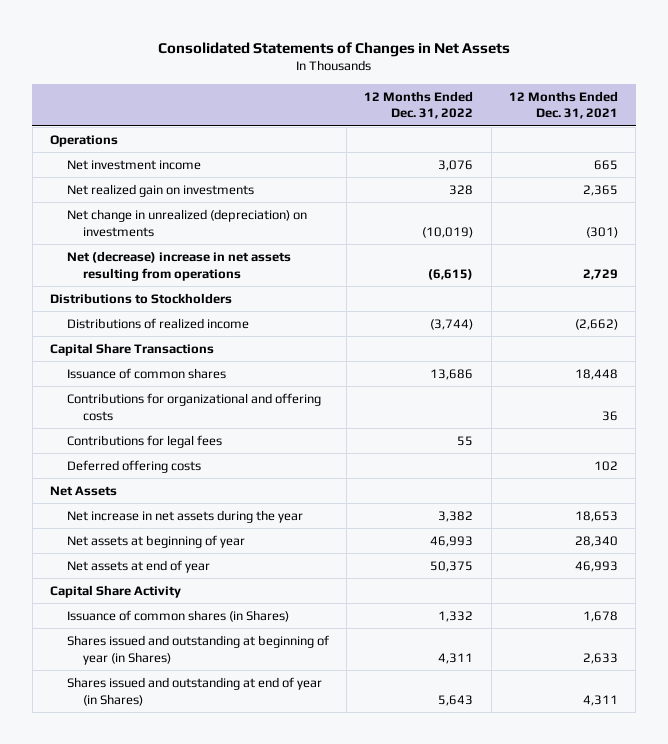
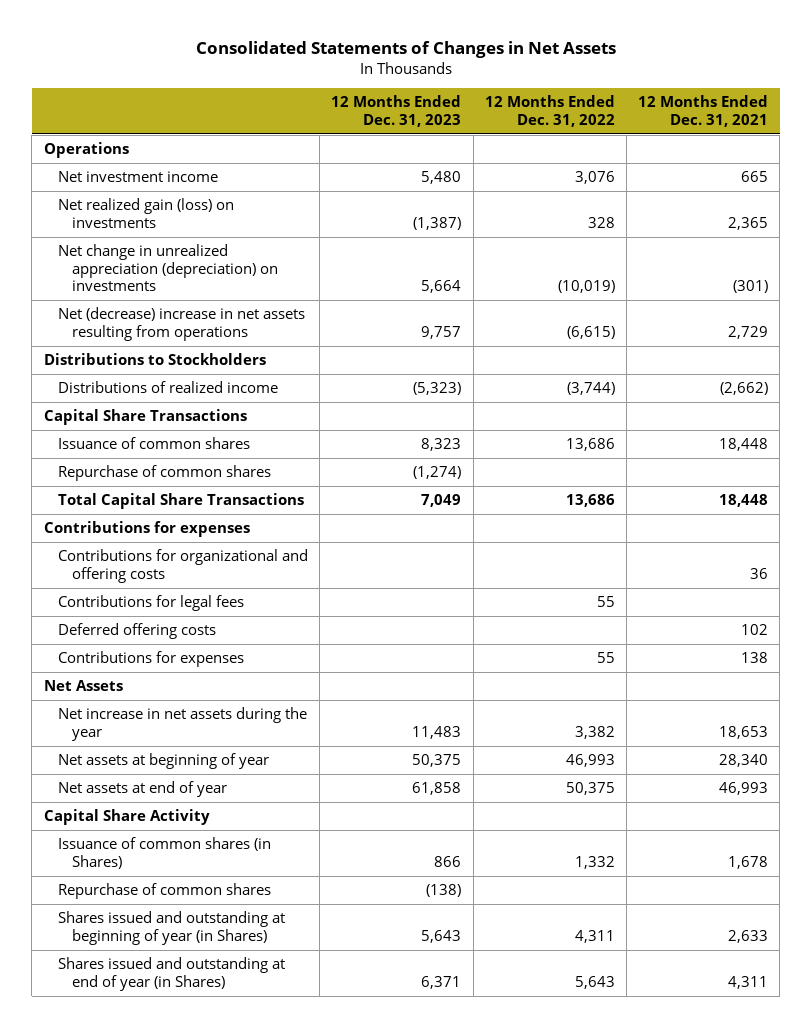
none -> [331,95,462,127] 12 Months Ended Dec. 31, 2023
[66,183,254,197] Net realized gain on investments -> [58,198,235,228] Net realized gain (loss) on investments
[66,208,307,237] Net change in unrealized (depreciation) on investments -> [58,244,279,292] Net change in unrealized appreciation (depreciation) on investments
none -> [58,465,272,482] Repurchase of common shares
none -> [58,493,305,510] Total Capital Share Transactions
none -> [43,521,250,538] Contributions for expenses
none -> [58,651,245,668] Contributions for expenses
none -> [58,883,272,900] Repurchase of common shares

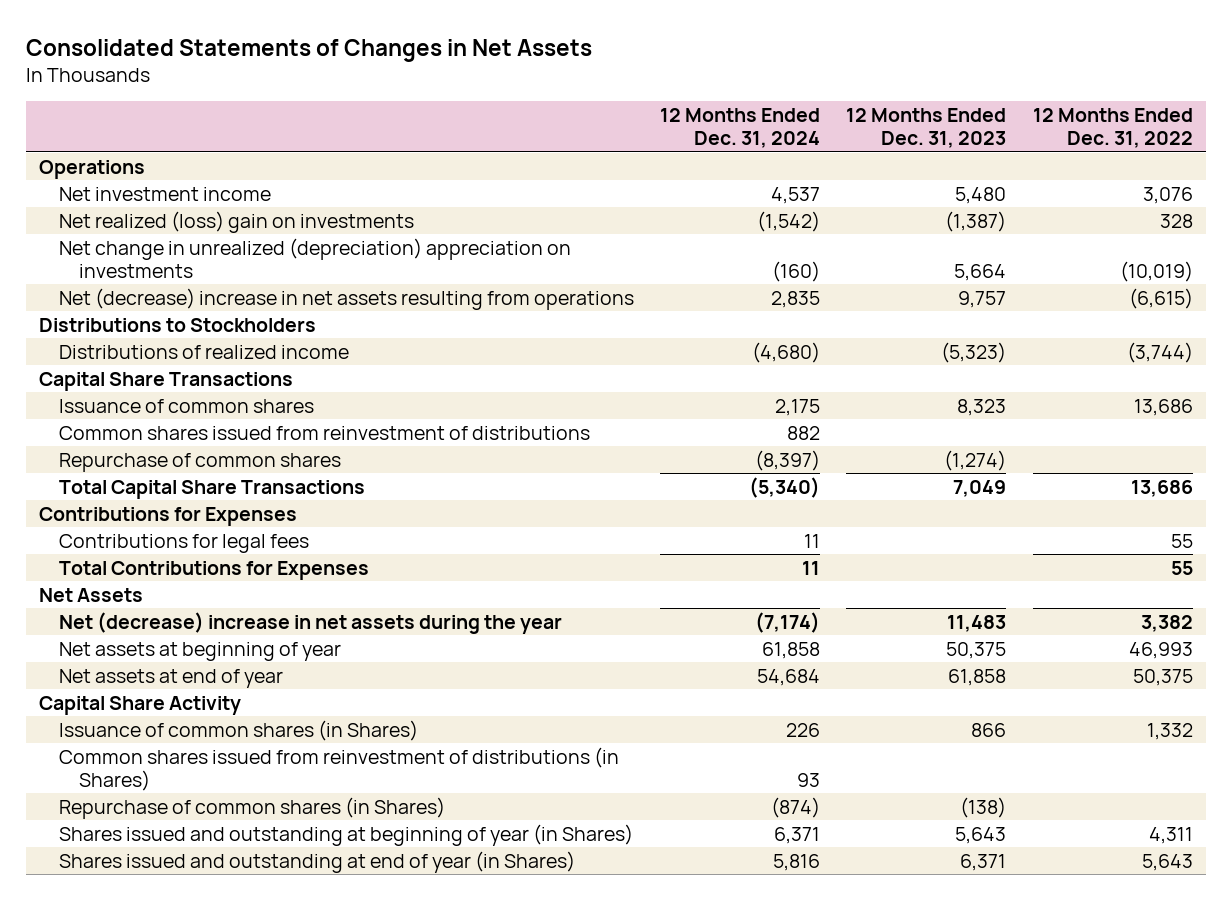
[638,95,769,127] 12 Months Ended Dec. 31, 2021 -> none
none -> [660,108,821,148] 12 Months Ended Dec. 31, 2024
[58,198,235,228] Net realized gain (loss) on investments -> [58,210,414,233] Net realized (loss) gain on investments
[58,244,279,292] Net change in unrealized appreciation (depreciation) on investments -> [58,237,571,278] Net change in unrealized (depreciation) appreciation on investments
none -> [58,425,590,440] Common shares issued from reinvestment of distributions
[58,549,309,583] Contributions for organizational and offering costs -> none
[43,521,250,538] Contributions for expenses -> [38,506,297,526] Contributions for Expenses
[58,623,217,640] Deferred offering costs -> none
[58,651,245,668] Contributions for expenses -> [58,560,369,580] Total Contributions for Expenses
[58,707,308,741] Net increase in net assets during the year -> [58,611,562,634] Net (decrease) increase in net assets during the year
none -> [58,746,619,791] Common shares issued from reinvestment of distributions (in Shares)
[58,883,272,900] Repurchase of common shares -> [58,796,445,819] Repurchase of common shares (in Shares)

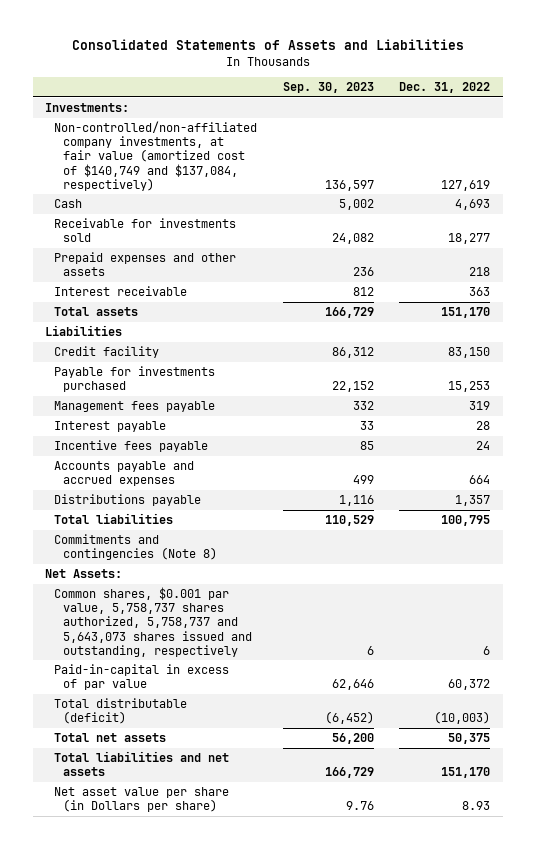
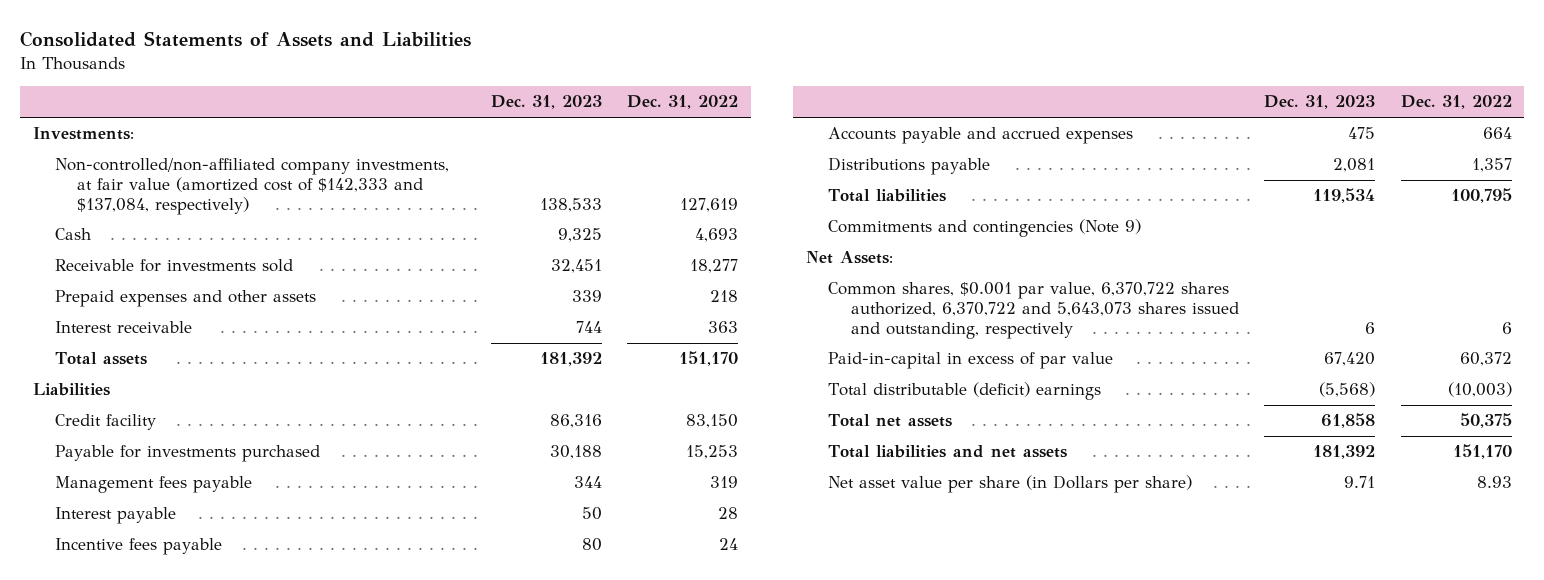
[282,82,374,94] Sep. 30, 2023 -> none
none -> [490,95,602,110] Dec. 31, 2023
[54,121,258,191] Non-controlled/non-affiliated company investments, at fair value (amortized cost of $140,749 and $137,084, respectively) -> [54,158,449,215] Non-controlled/non-affiliated company investments, at fair value (amortized cost of $142,333 and $137,084, respectively)
[54,534,218,561] Commitments and contingencies (Note 8) -> [828,219,1142,238] Commitments and contingencies (Note 9)
[54,587,253,657] Common shares, $0.001 par value, 5,758,737 shares authorized, 5,758,737 and 5,643,073 shares issued and outstanding, respectively -> [828,282,1239,339] Common shares, $0.001 par value, 6,370,722 shares authorized, 6,370,722 and 5,643,073 shares issued and outstanding, respectively
[54,698,188,725] Total distributable (deficit) -> [828,382,1102,401] Total distributable (deficit) earnings

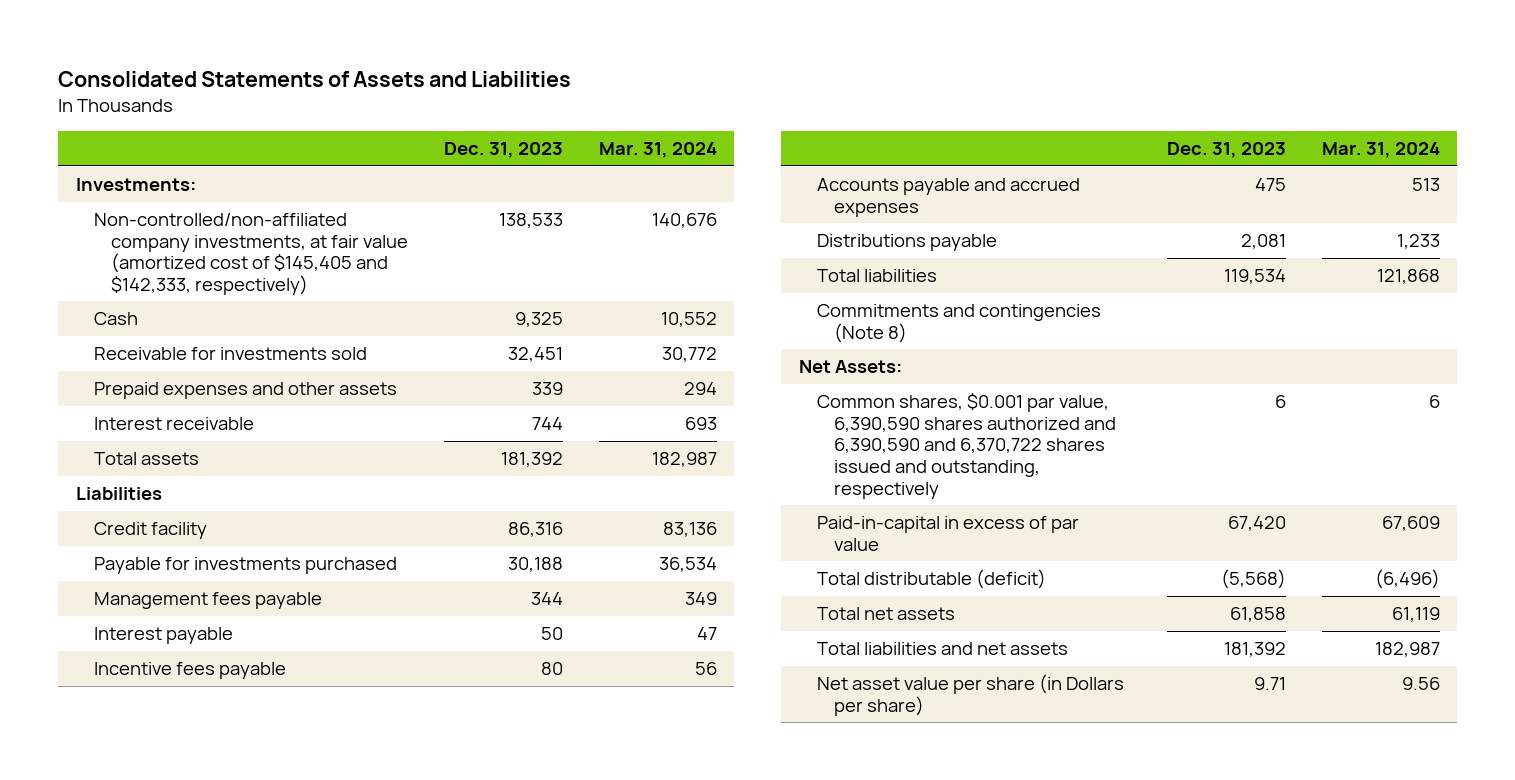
[627,95,739,110] Dec. 31, 2022 -> none
none -> [598,142,717,159] Mar. 31, 2024
[54,158,449,215] Non-controlled/non-affiliated company investments, at fair value (amortized cost of $142,333 and $137,084, respectively) -> [93,213,409,296] Non-controlled/non-affiliated company investments, at fair value (amortized cost of $145,405 and $142,333, respectively)
[828,219,1142,238] Commitments and contingencies (Note 9) -> [816,304,1101,343] Commitments and contingencies (Note 8)
[828,282,1239,339] Common shares, $0.001 par value, 6,370,722 shares authorized, 6,370,722 and 5,643,073 shares issued and outstanding, respectively -> [816,393,1117,499] Common shares, $0.001 par value, 6,390,590 shares authorized and 6,390,590 and 6,370,722 shares issued and outstanding, respectively
[828,382,1102,401] Total distributable (deficit) earnings -> [816,569,1046,590] Total distributable (deficit)

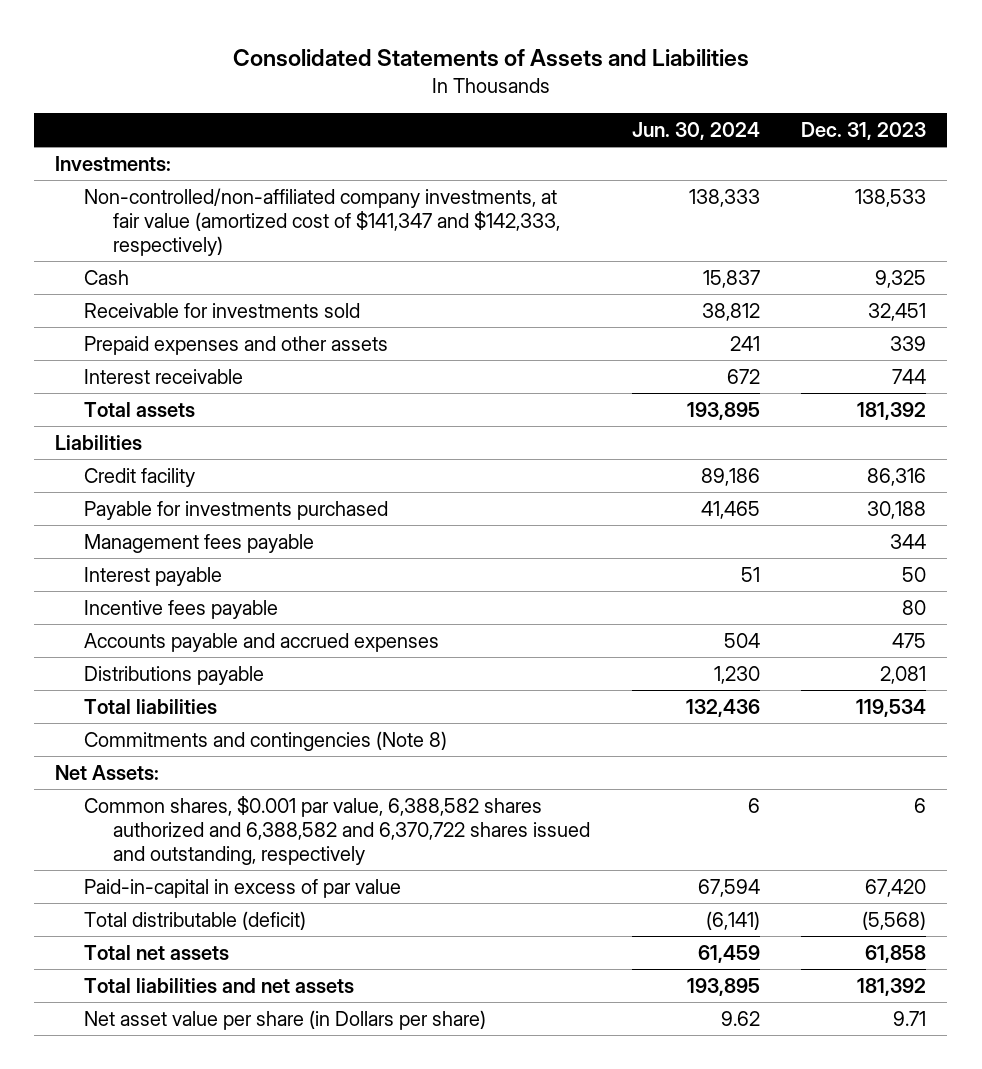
[598,142,717,159] Mar. 31, 2024 -> none
none -> [631,122,760,141] Jun. 30, 2024
[93,213,409,296] Non-controlled/non-affiliated company investments, at fair value (amortized cost of $145,405 and $142,333, respectively) -> [83,187,560,256] Non-controlled/non-affiliated company investments, at fair value (amortized cost of $141,347 and $142,333, respectively)
[816,393,1117,499] Common shares, $0.001 par value, 6,390,590 shares authorized and 6,390,590 and 6,370,722 shares issued and outstanding, respectively -> [83,795,590,865] Common shares, $0.001 par value, 6,388,582 shares authorized and 6,388,582 and 6,370,722 shares issued and outstanding, respectively

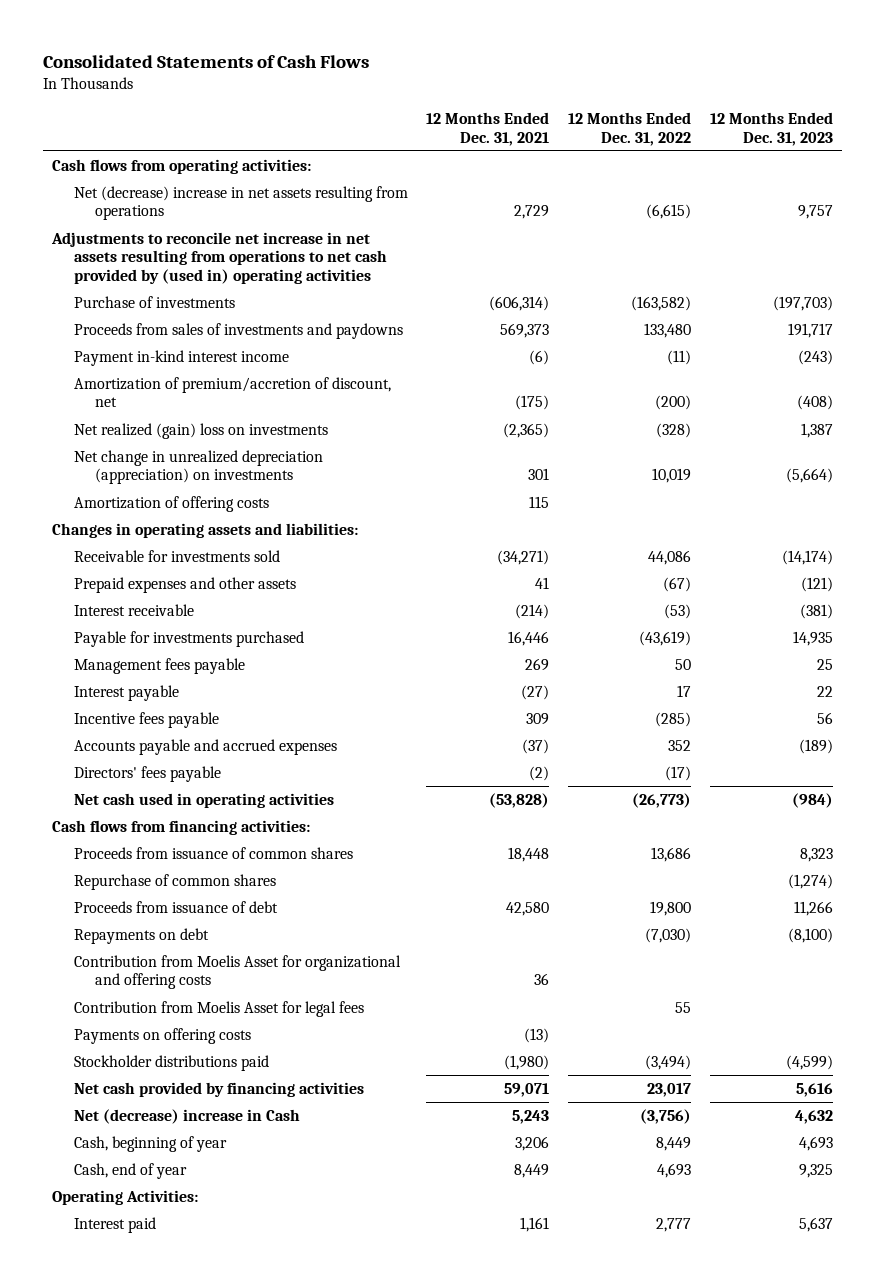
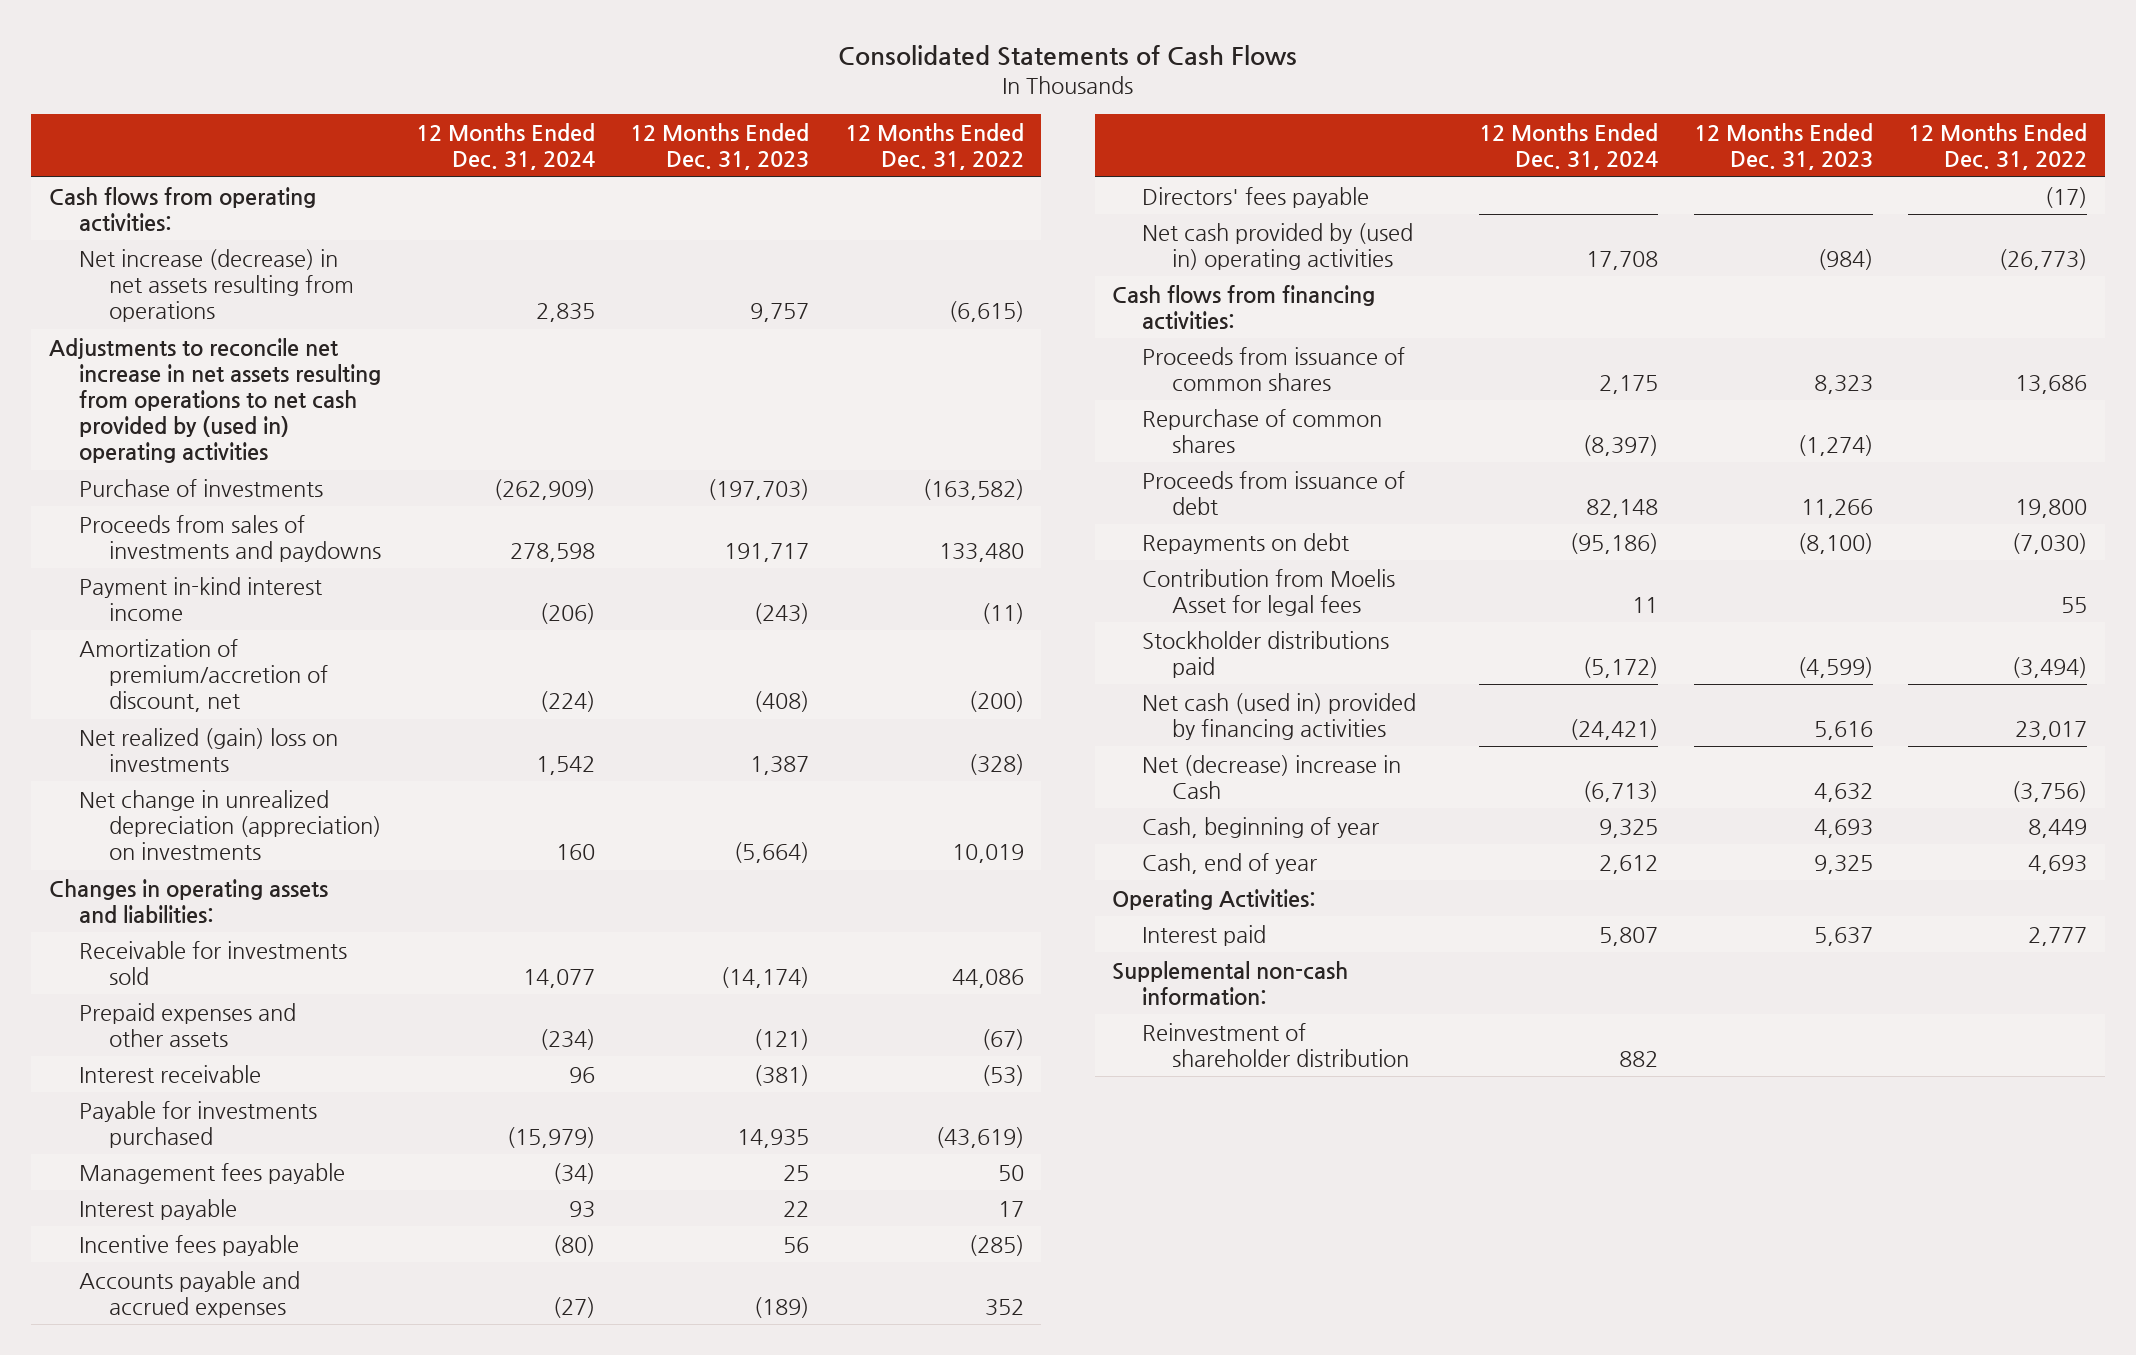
[426,112,550,146] 12 Months Ended Dec. 31, 2021 -> none
none -> [416,122,596,171] 12 Months Ended Dec. 31, 2024
[73,185,408,221] Net (decrease) increase in net assets resulting from operations -> [78,248,354,322] Net increase (decrease) in net assets resulting from operations
[73,495,269,512] Amortization of offering costs -> none
[73,792,334,808] Net cash used in operating activities -> [1142,222,1414,270] Net cash provided by (used in) operating activities
[73,954,401,990] Contribution from Moelis Asset for organizational and offering costs -> none
[73,1027,251,1044] Payments on offering costs -> none
[73,1081,364,1097] Net cash provided by financing activities -> [1142,692,1417,740] Net cash (used in) provided by financing activities
none -> [1112,960,1349,1005] Supplemental non-cash information:
none -> [1142,1022,1410,1067] Reinvestment of shareholder distribution

